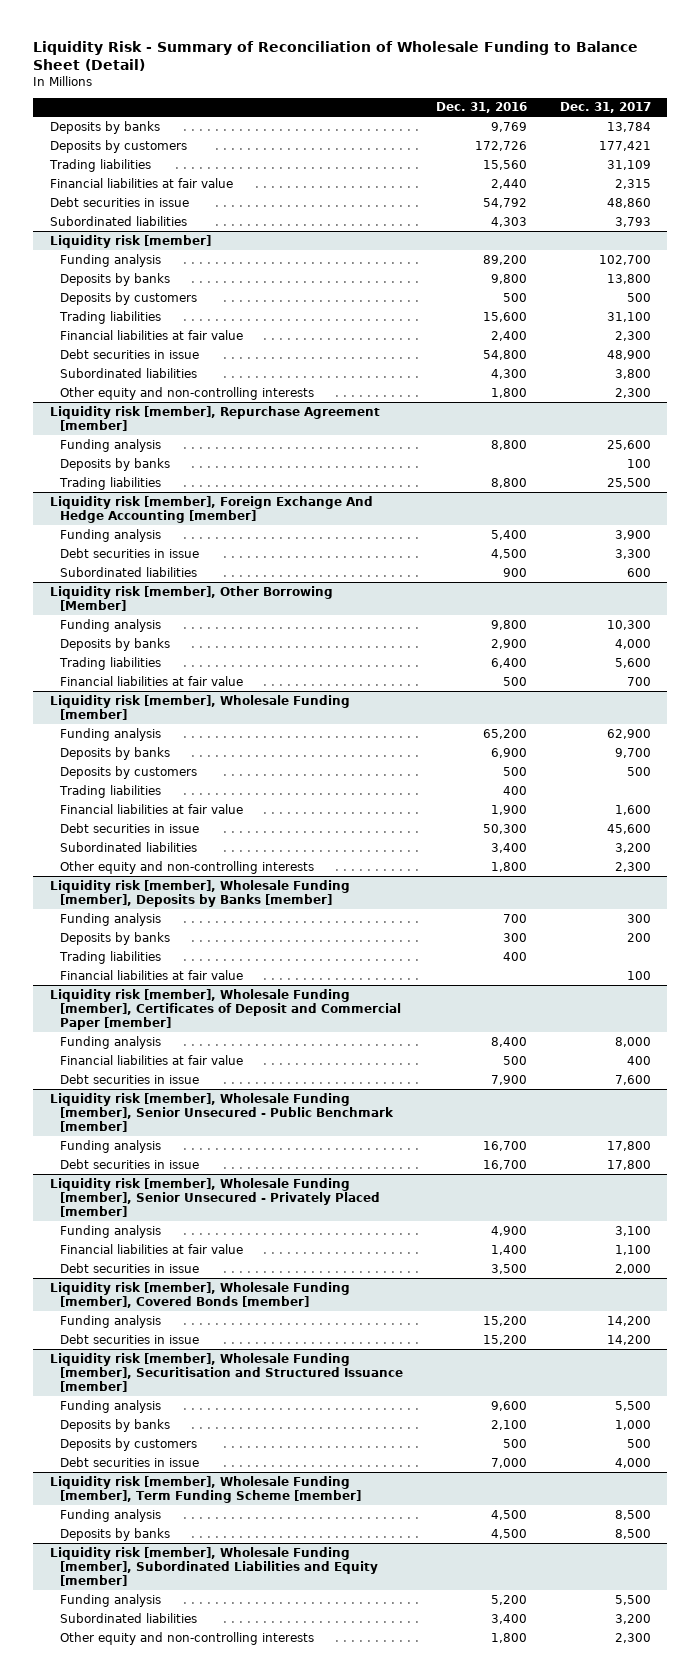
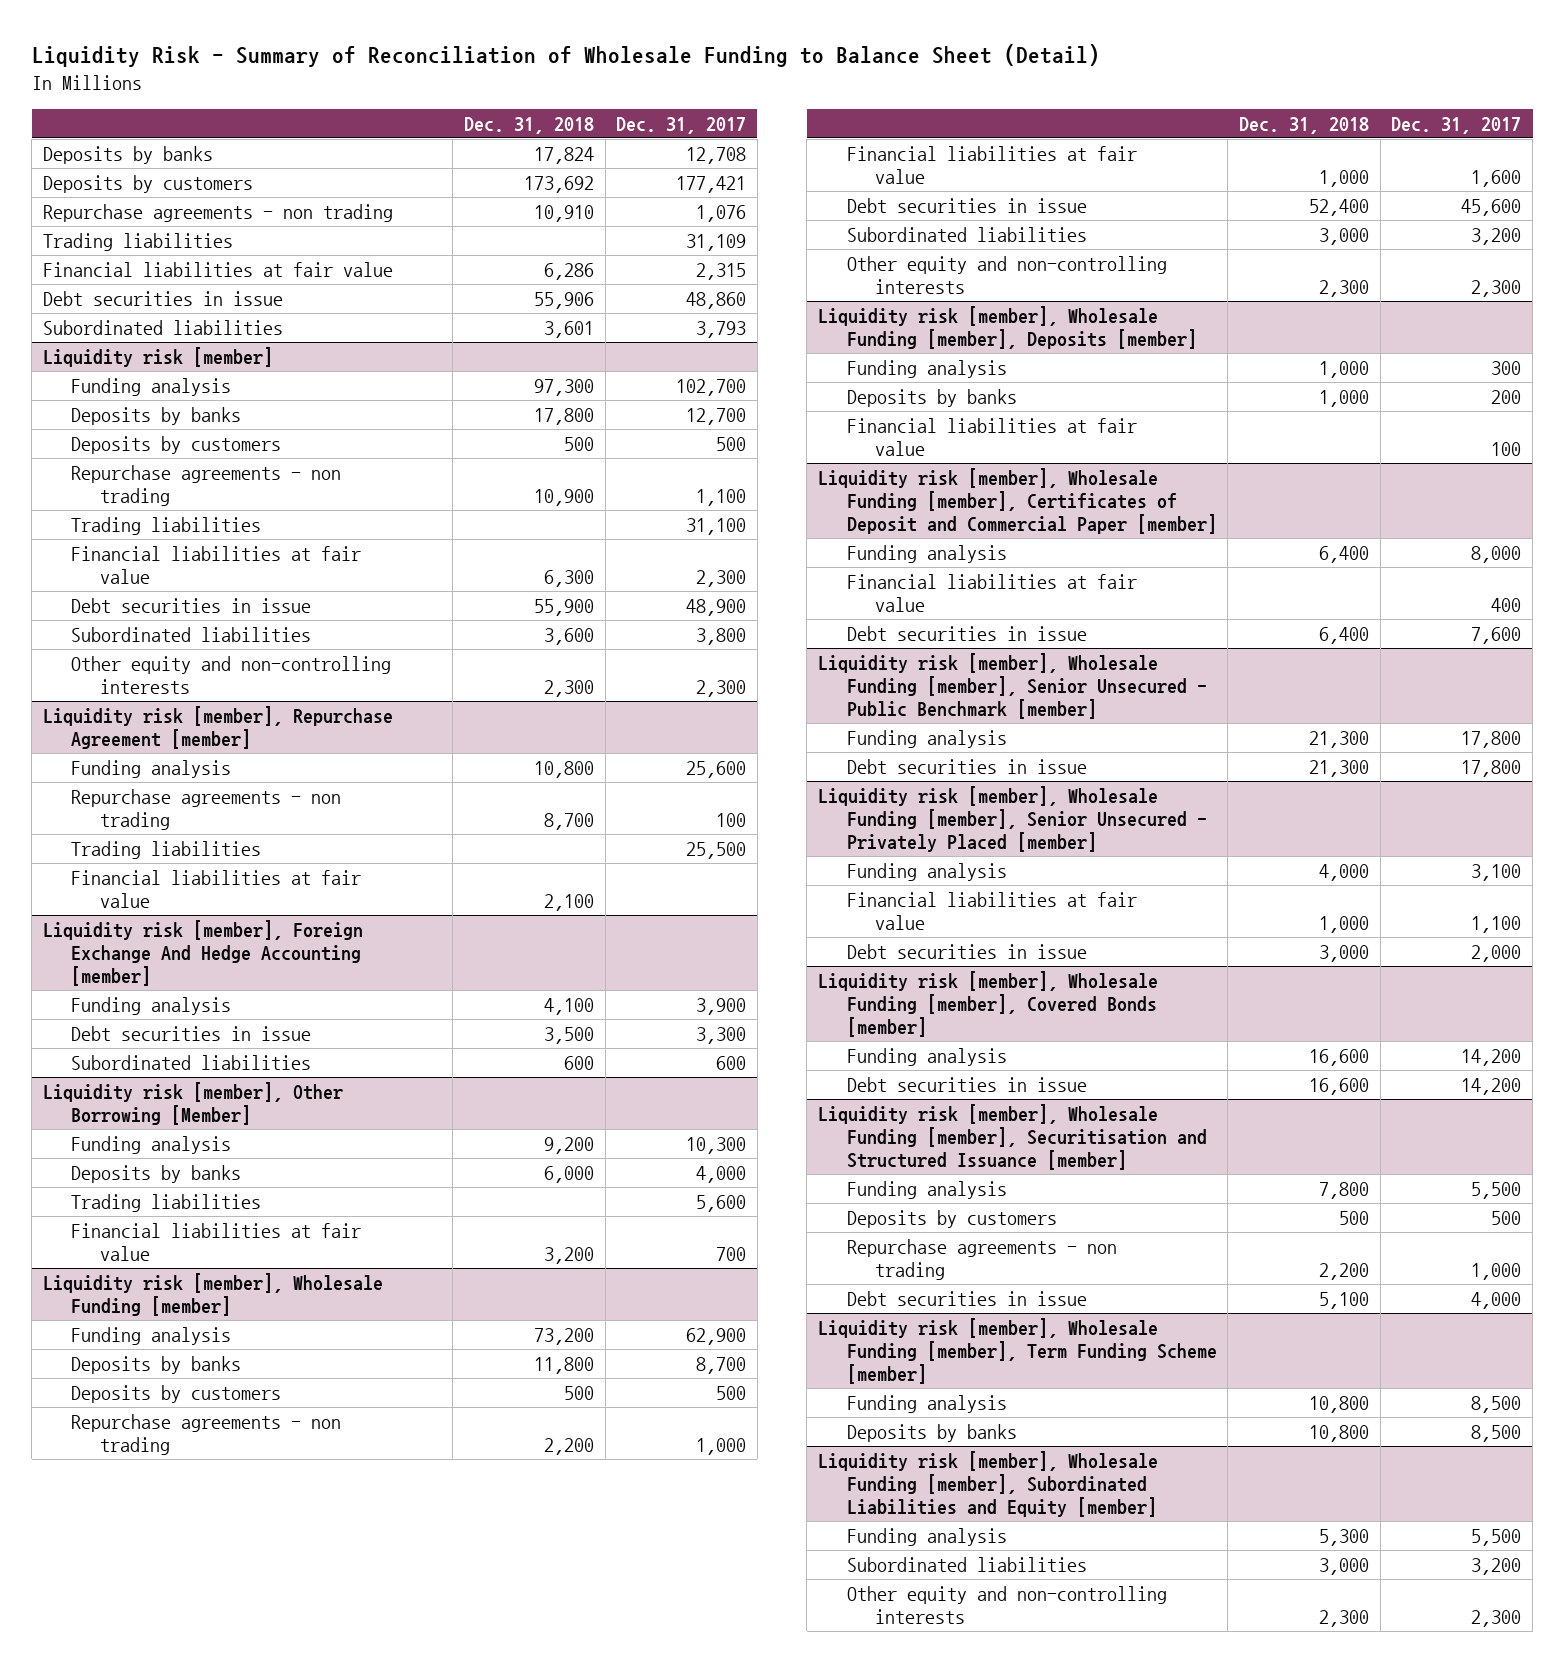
[435,102,527,114] Dec. 31, 2016 -> none
none -> [463,116,594,134] Dec. 31, 2018
[606,121,651,132] 13,784 -> [686,146,747,164] 12,708
none -> [42,203,393,222] Repurchase agreements - non trading
[606,273,651,284] 13,800 -> [686,407,747,425] 12,700
none -> [71,464,342,506] Repurchase agreements - non trading
[59,457,170,471] Deposits by banks -> none
none -> [71,788,342,830] Repurchase agreements - non trading
none -> [71,869,362,908] Financial liabilities at fair value
[614,747,651,758] 9,700 -> [696,1356,747,1374] 8,700
[58,784,161,798] Trading liabilities -> none
none -> [71,1413,342,1455] Repurchase agreements - non trading
[49,879,350,907] Liquidity risk [member], Wholesale Funding [member], Deposits by Banks [member] -> [818,305,1197,349] Liquidity risk [member], Wholesale Funding [member], Deposits [member]
[58,950,161,964] Trading liabilities -> none
[59,1418,170,1432] Deposits by banks -> none
none -> [846,1238,1117,1280] Repurchase agreements - non trading

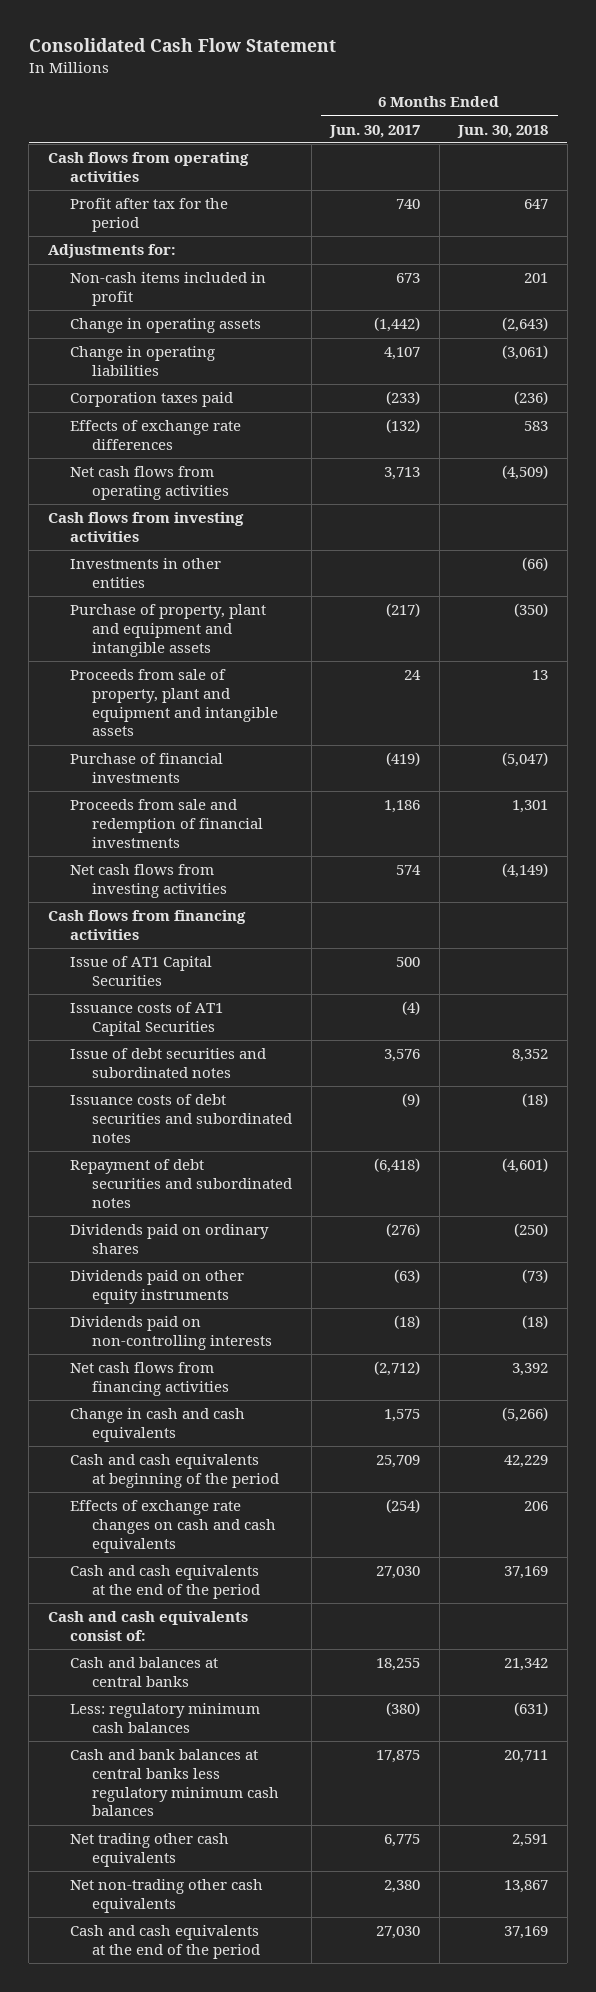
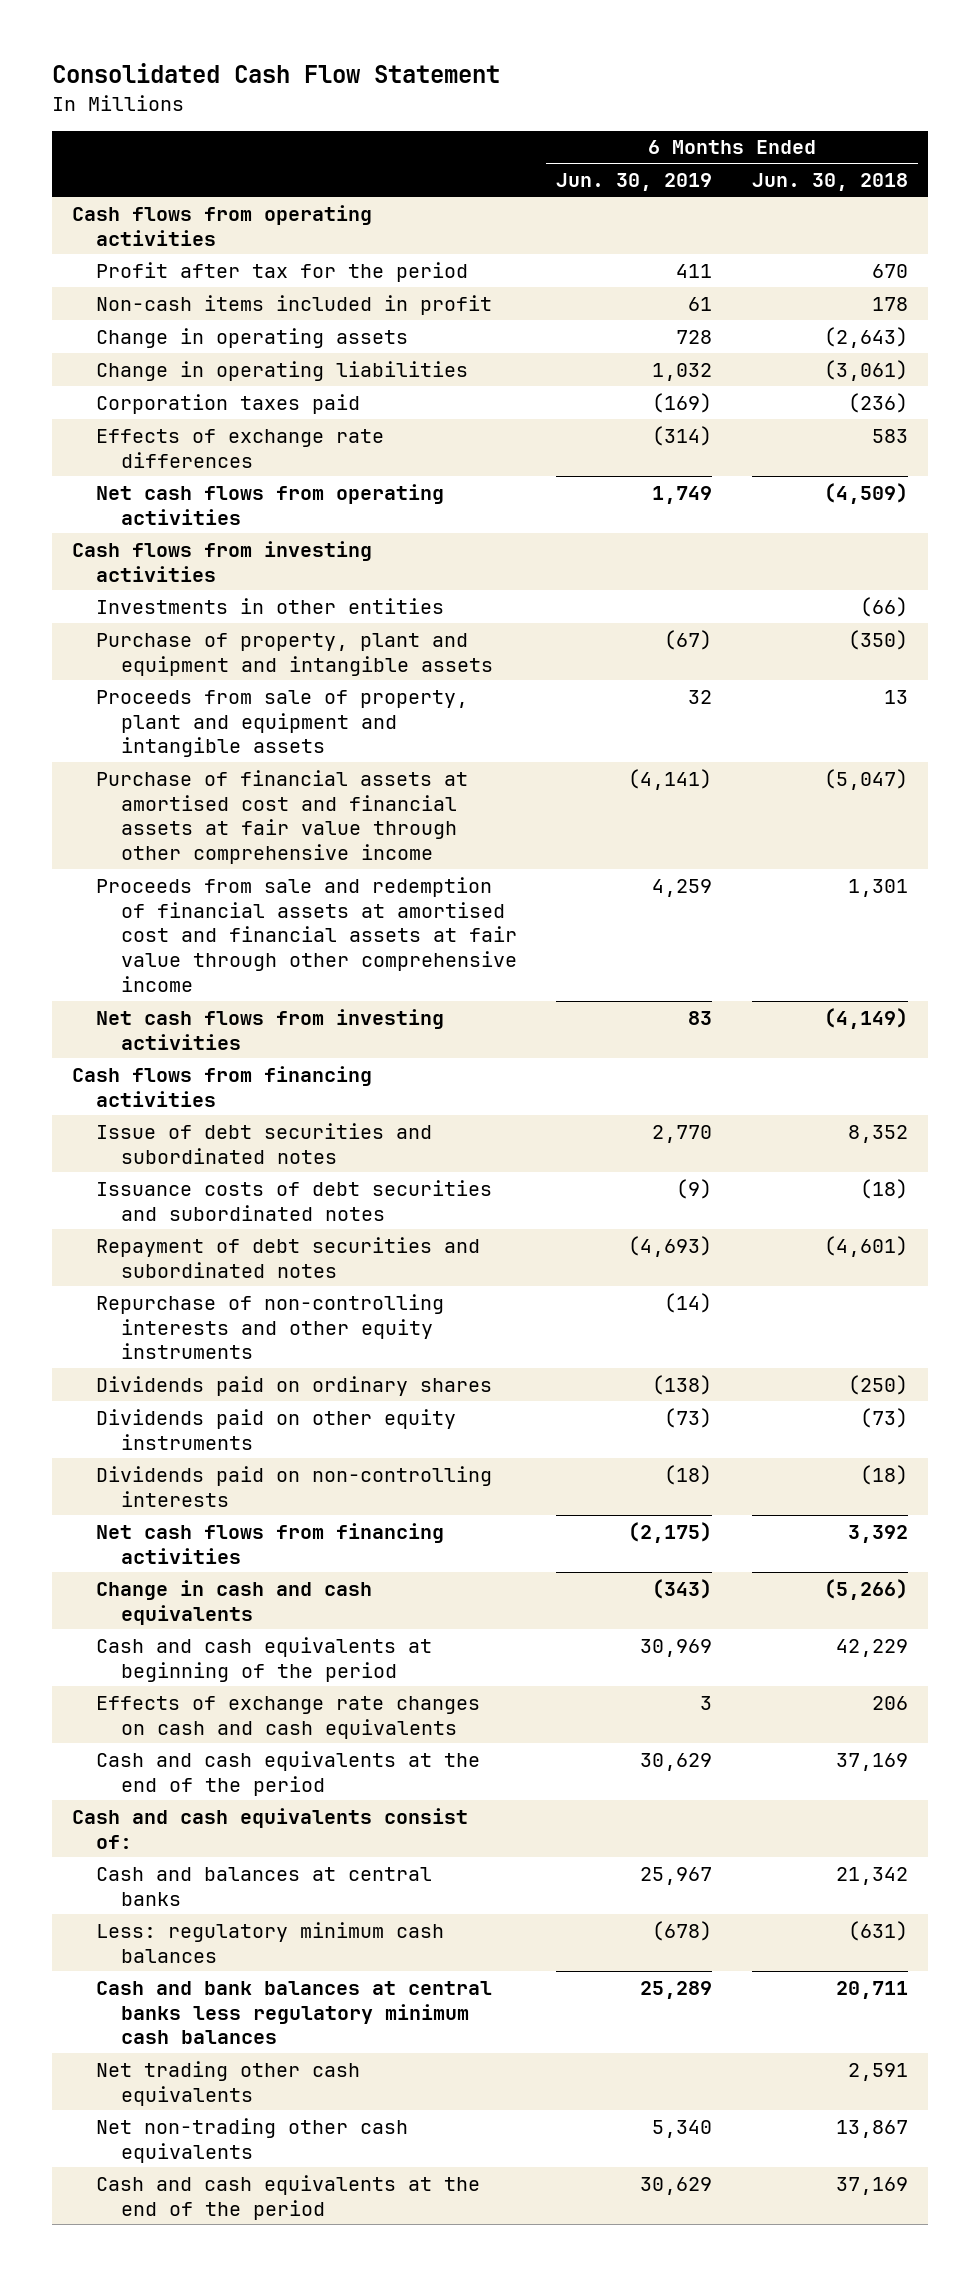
[329,124,421,138] Jun. 30, 2017 -> none
none -> [556,173,713,192] Jun. 30, 2019
[47,244,176,259] Adjustments for: -> none
[524,199,549,210] 647 -> [871,263,908,278] 670
[524,273,549,284] 201 -> [871,296,908,311] 178
[70,753,224,783] Purchase of financial investments -> [96,769,469,865] Purchase of financial assets at amortised cost and financial assets at fair value through other comprehensive income
[70,799,264,848] Proceeds from sale and redemption of financial investments -> [96,876,517,992] Proceeds from sale and redemption of financial assets at amortised cost and financial assets at fair value through other comprehensive income
[70,956,213,986] Issue of AT1 Capital Securities -> none
[70,1002,224,1036] Issuance costs of AT1 Capital Securities -> none
none -> [96,1293,445,1360] Repurchase of non-controlling interests and other equity instruments

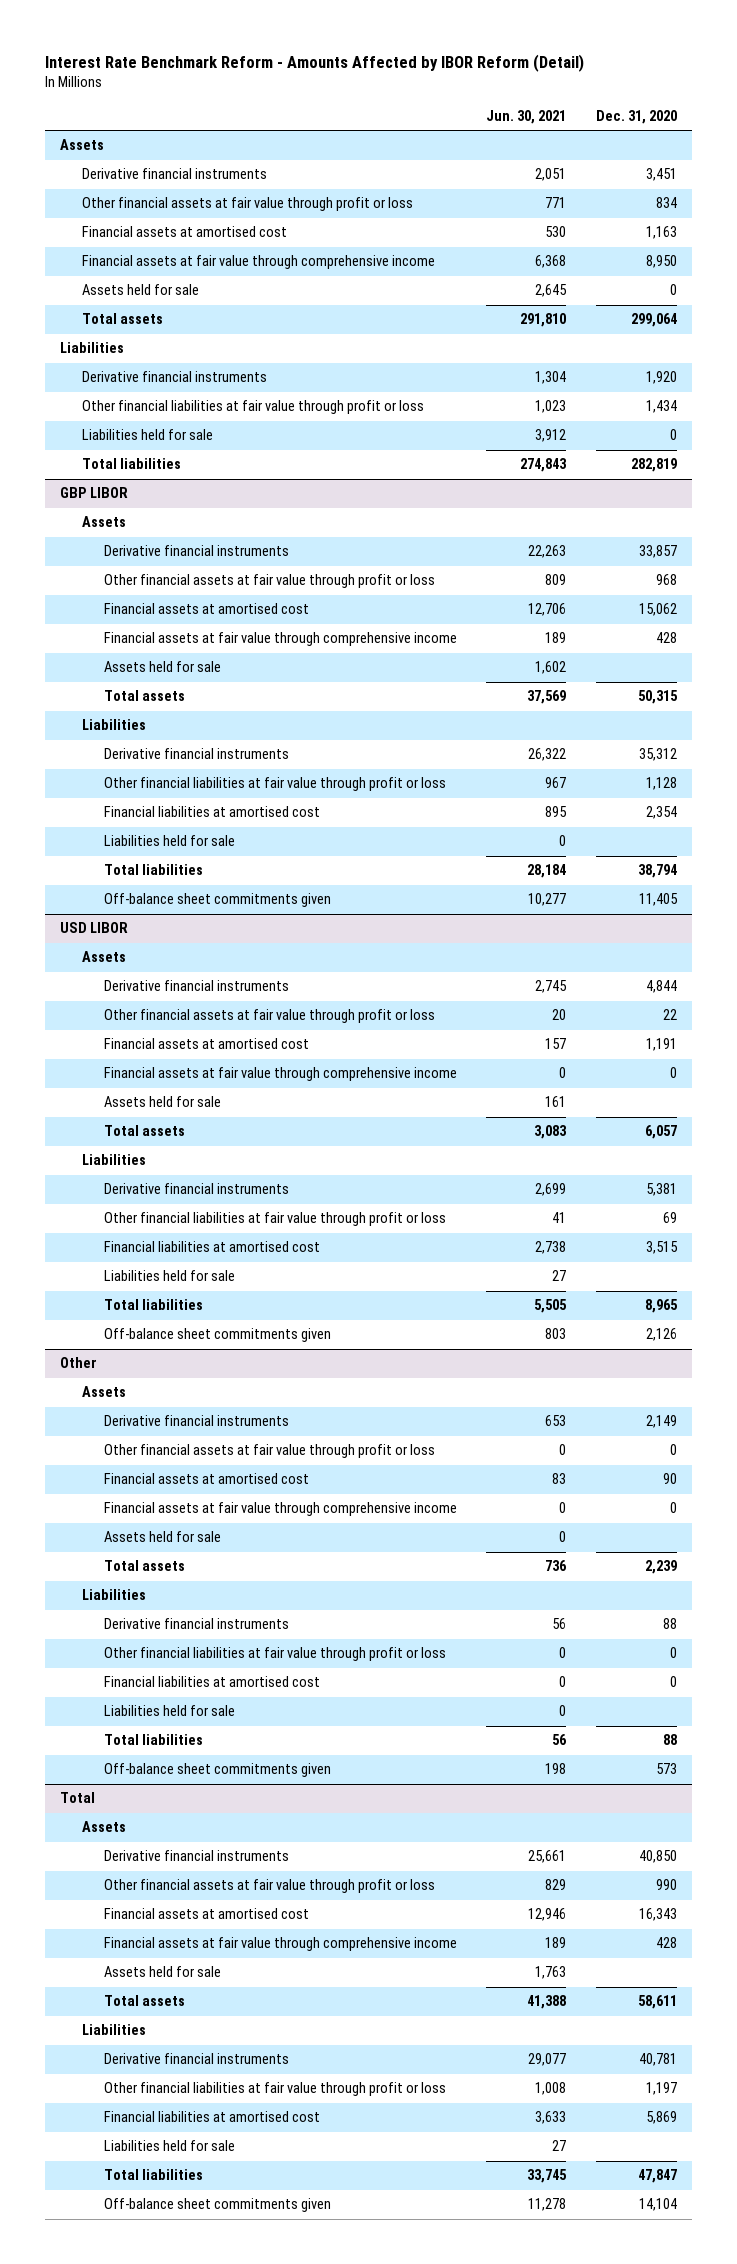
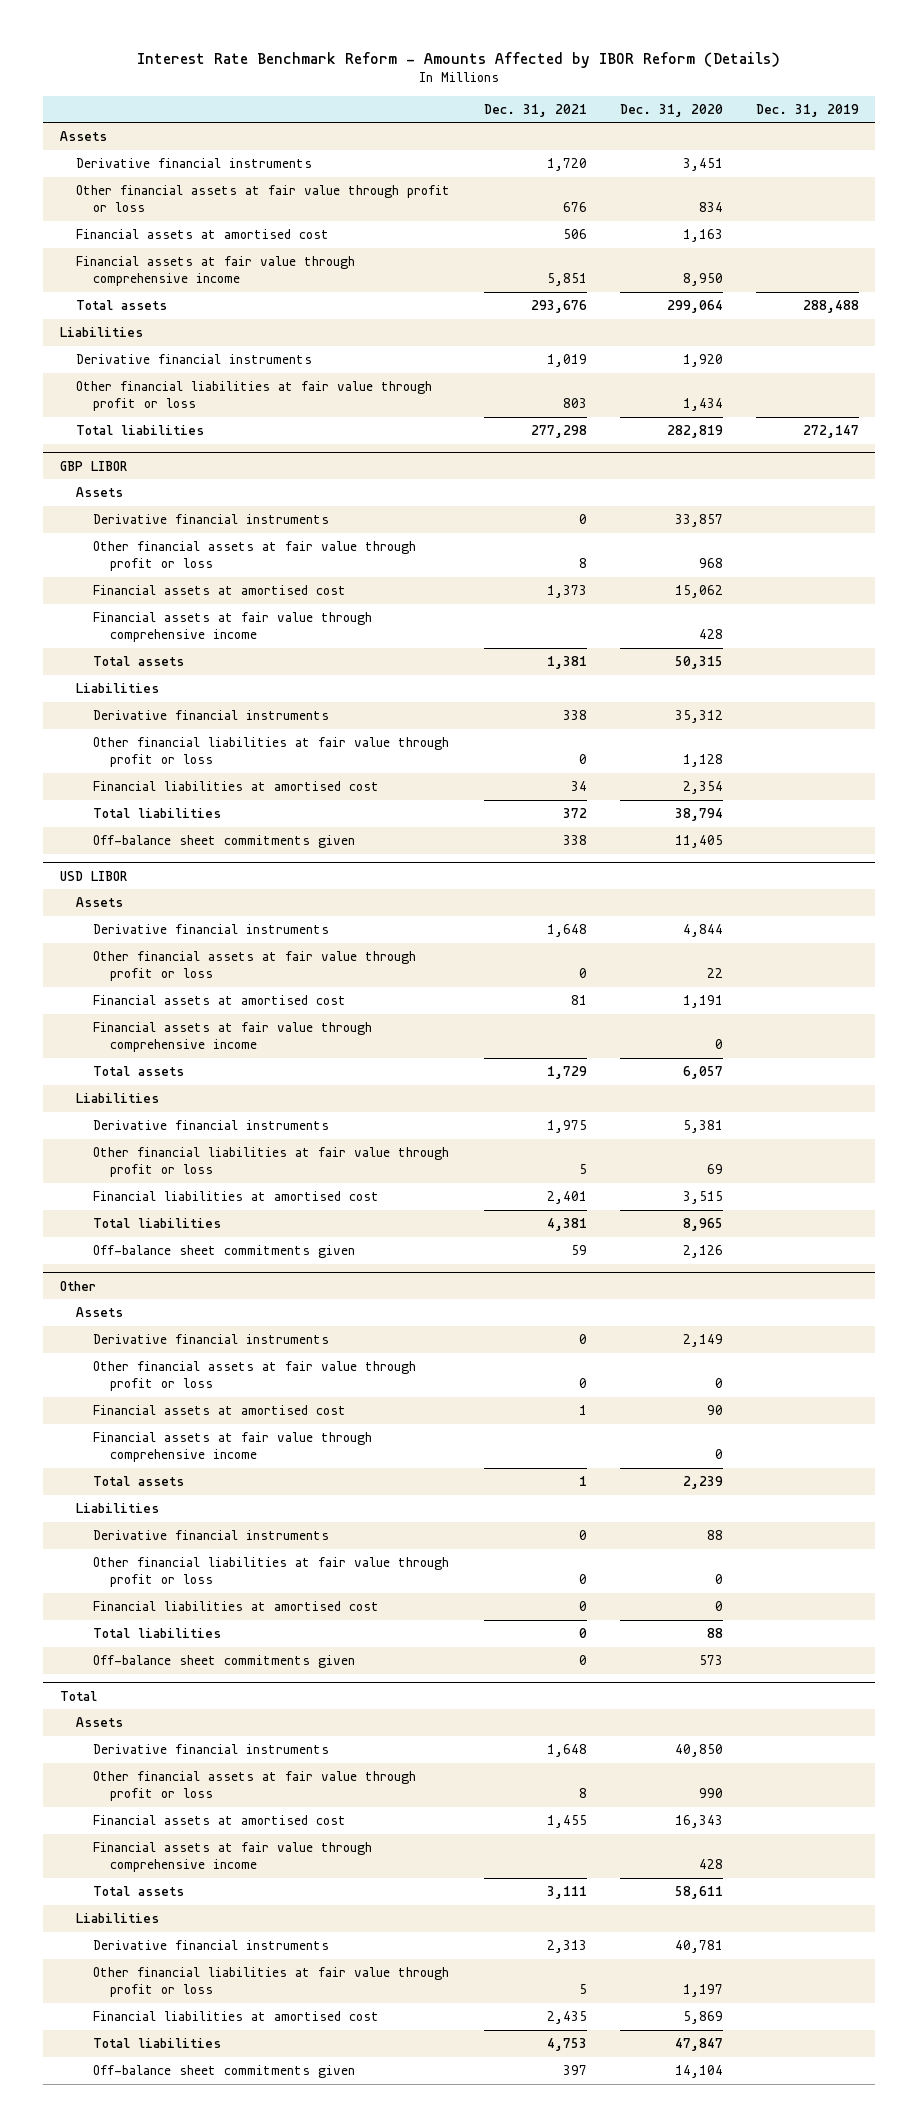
[45,53,585,72] Interest Rate Benchmark Reform - Amounts Affected by IBOR Reform (Detail) -> [137,52,781,69] Interest Rate Benchmark Reform - Amounts Affected by IBOR Reform (Details)
[486,110,567,125] Jun. 30, 2021 -> none
none -> [483,103,587,117] Dec. 31, 2021
none -> [755,103,859,117] Dec. 31, 2019
[81,284,199,296] Assets held for sale -> none
[81,429,213,441] Liabilities held for sale -> none
[103,661,221,673] Assets held for sale -> none
[103,835,235,847] Liabilities held for sale -> none
[103,1096,221,1108] Assets held for sale -> none
[103,1270,235,1282] Liabilities held for sale -> none
[103,1531,221,1543] Assets held for sale -> none
[103,1705,235,1717] Liabilities held for sale -> none
[103,1966,221,1978] Assets held for sale -> none
[103,2140,235,2152] Liabilities held for sale -> none

